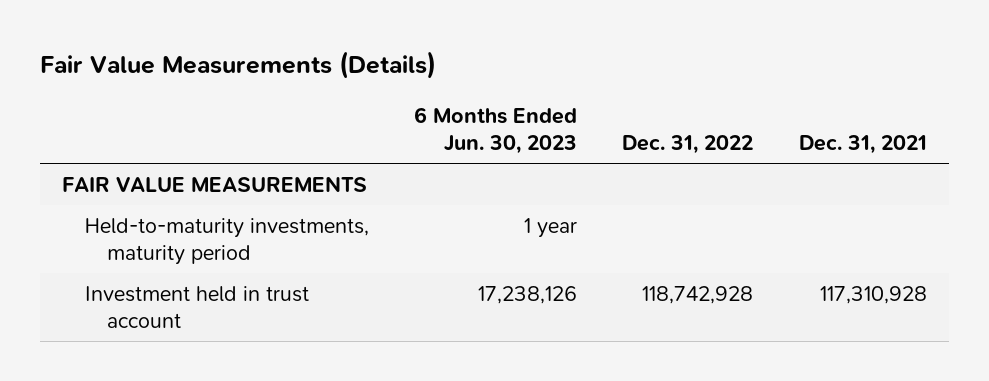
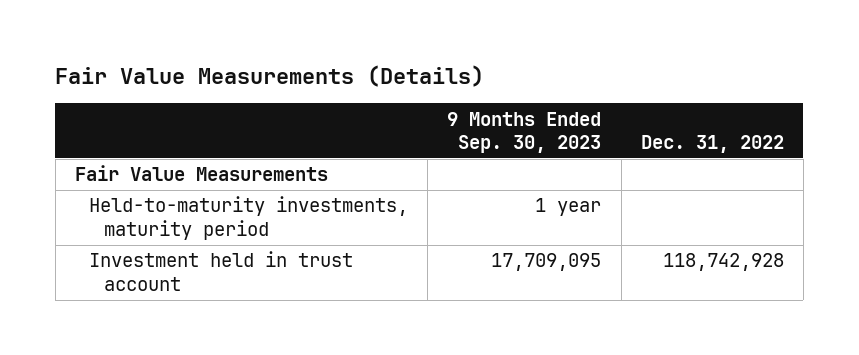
[414,106,578,155] 6 Months Ended Jun. 30, 2023 -> none
[798,135,927,155] Dec. 31, 2021 -> none
none -> [447,111,602,153] 9 Months Ended Sep. 30, 2023
[62,175,368,192] FAIR VALUE MEASUREMENTS -> [74,165,328,182] Fair Value Measurements

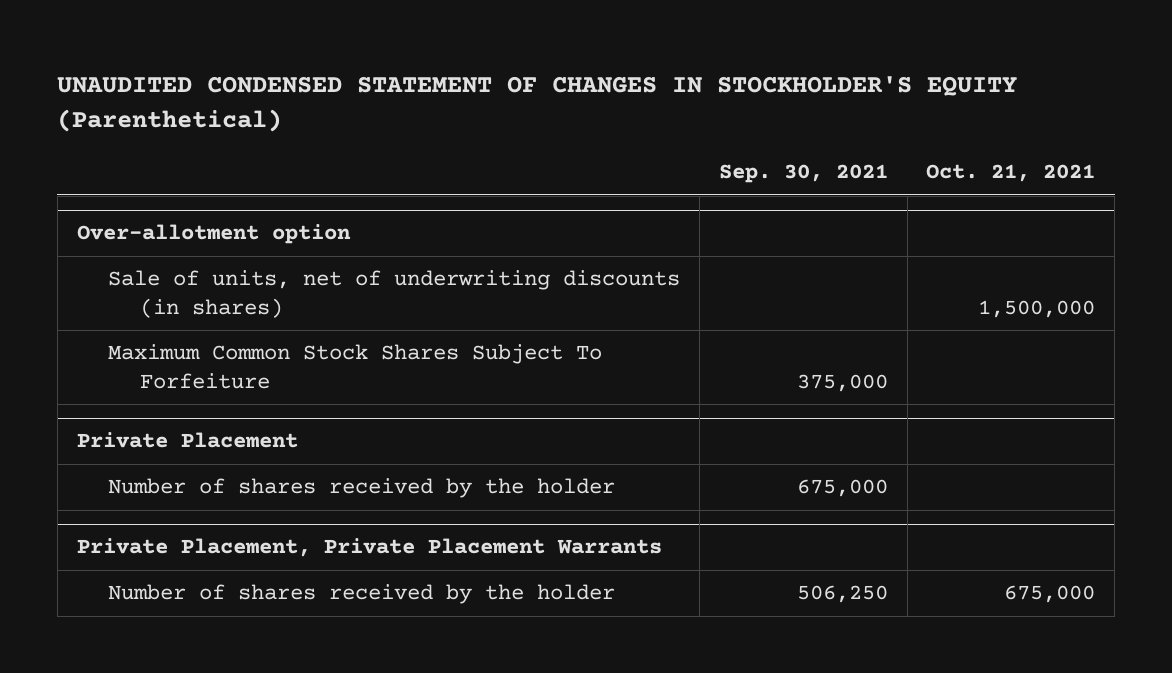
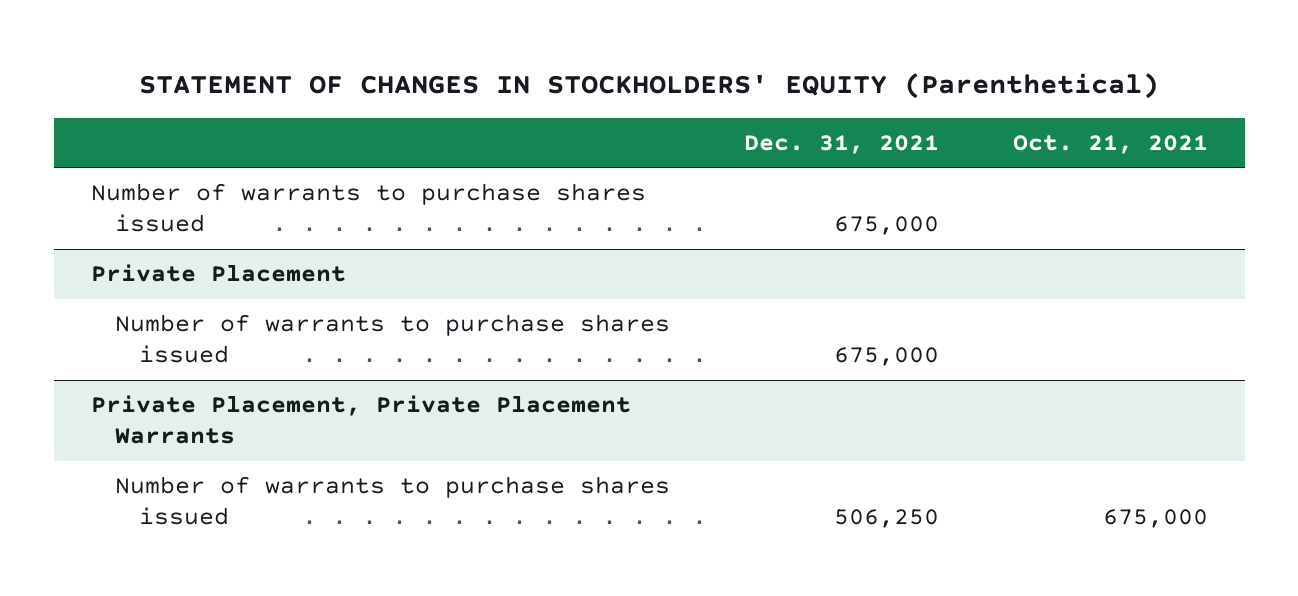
[57,75,1018,132] UNAUDITED CONDENSED STATEMENT OF CHANGES IN STOCKHOLDER'S EQUITY (Parenthetical) -> [139,72,1160,99] STATEMENT OF CHANGES IN STOCKHOLDERS' EQUITY (Parenthetical)
[718,164,888,184] Sep. 30, 2021 -> none
none -> [743,134,939,154] Dec. 31, 2021
[76,224,351,245] Over-allotment option -> none
[108,270,681,318] Sale of units, net of underwriting discounts (in shares) -> none
[108,344,603,389] Maximum Common Stock Shares Subject To Forfeiture -> none
none -> [90,183,646,233] Number of warrants to purchase shares issued
[108,478,616,499] Number of shares received by the holder -> [114,314,670,364] Number of warrants to purchase shares issued
[108,584,616,605] Number of shares received by the holder -> [114,476,670,526] Number of warrants to purchase shares issued

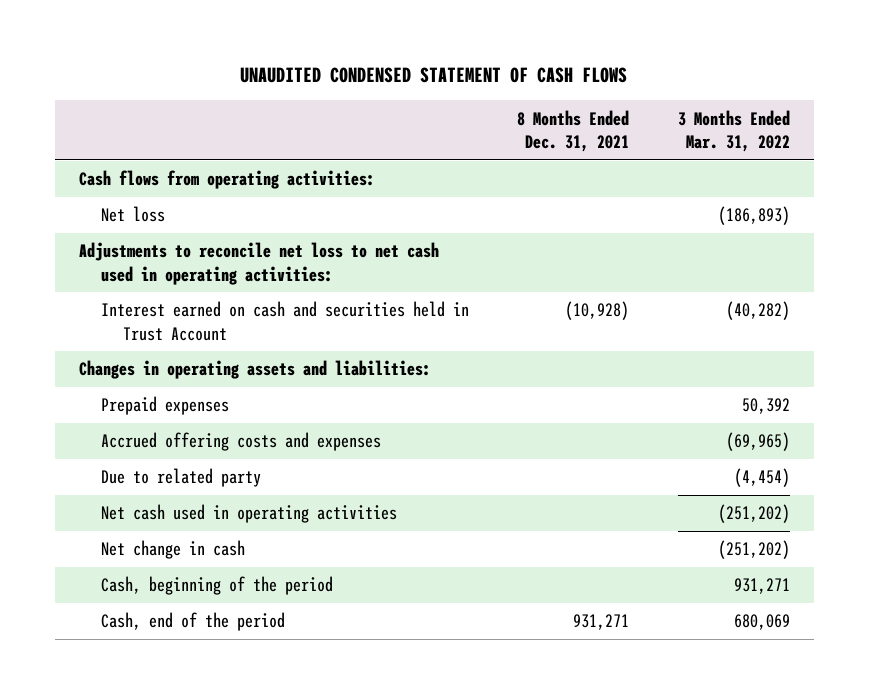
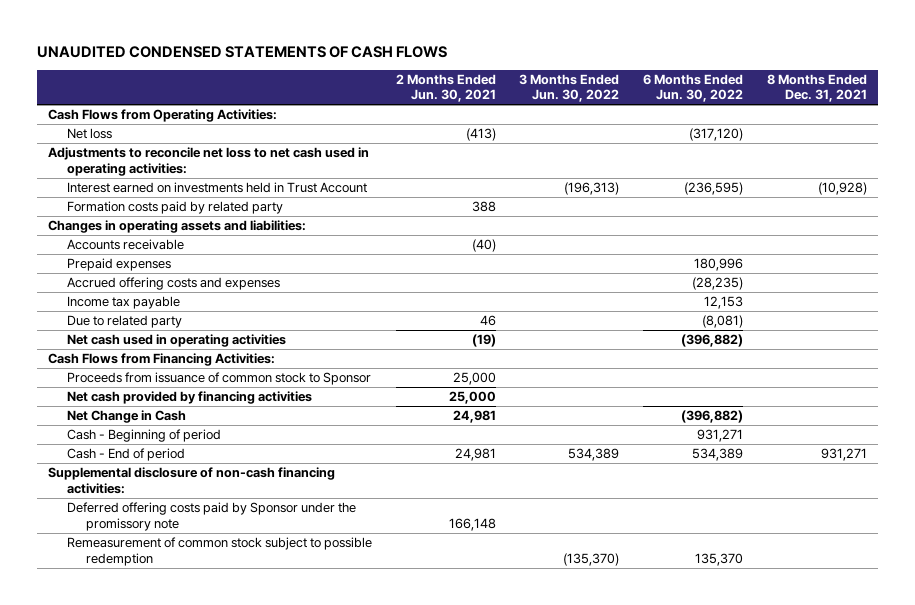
[240,67,628,84] UNAUDITED CONDENSED STATEMENT OF CASH FLOWS -> [36,45,447,58] UNAUDITED CONDENSED STATEMENTS OF CASH FLOWS
[677,109,790,152] 3 Months Ended Mar. 31, 2022 -> none
none -> [395,73,496,103] 2 Months Ended Jun. 30, 2021
none -> [519,73,620,103] 3 Months Ended Jun. 30, 2022
none -> [643,73,744,103] 6 Months Ended Jun. 30, 2022
[78,170,375,190] Cash flows from operating activities: -> [48,109,278,123] Cash Flows from Operating Activities:
[100,301,469,341] Interest earned on cash and securities held in Trust Account -> [67,182,368,194] Interest earned on investments held in Trust Account
none -> [67,201,284,215] Formation costs paid by related party
none -> [67,239,185,251] Accounts receivable
none -> [67,296,181,310] Income tax payable
none -> [48,353,276,367] Cash Flows from Financing Activities:
none -> [67,372,372,386] Proceeds from issuance of common stock to Sponsor
none -> [67,391,313,405] Net cash provided by financing activities
[100,540,245,560] Net change in cash -> [67,410,187,424] Net Change in Cash
[100,576,333,596] Cash, beginning of the period -> [67,429,222,443] Cash - Beginning of period
[100,612,285,632] Cash, end of the period -> [67,448,186,462] Cash - End of period
none -> [48,467,336,494] Supplemental disclosure of non-cash financing activities:
none -> [67,502,357,531] Deferred offering costs paid by Sponsor under the promissory note
none -> [67,537,373,566] Remeasurement of common stock subject to possible redemption

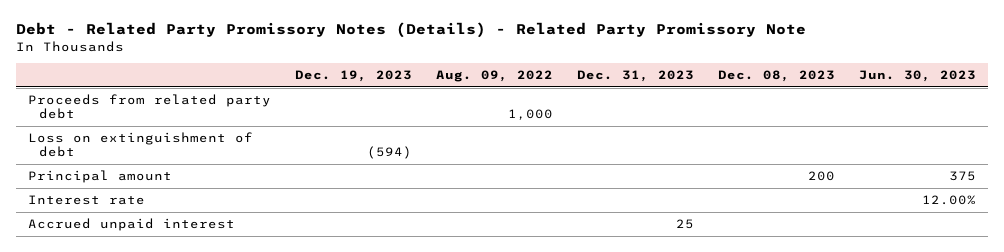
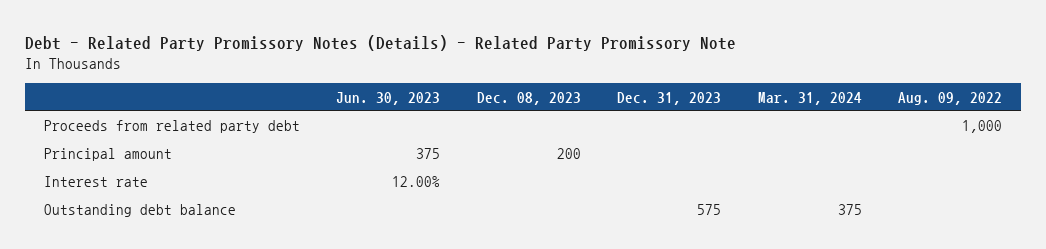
[294,69,412,82] Dec. 19, 2023 -> none
none -> [757,91,862,105] Mar. 31, 2024
[27,132,253,158] Loss on extinguishment of debt -> none
[27,218,235,232] Accrued unpaid interest -> none
none -> [43,204,236,218] Outstanding debt balance

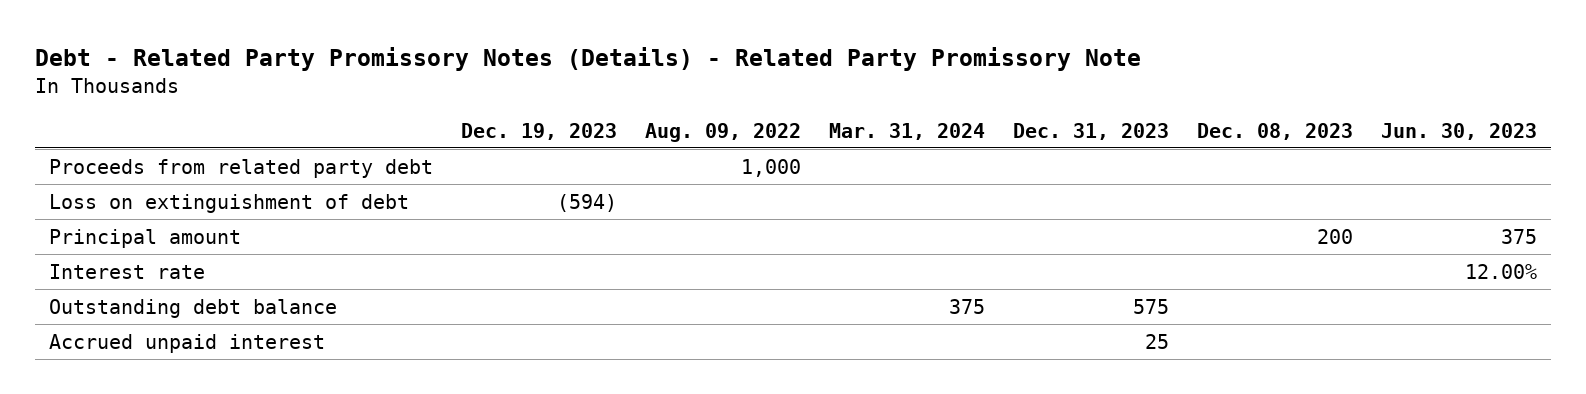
none -> [460,122,617,140] Dec. 19, 2023
none -> [48,193,409,213] Loss on extinguishment of debt
none -> [48,333,325,353] Accrued unpaid interest

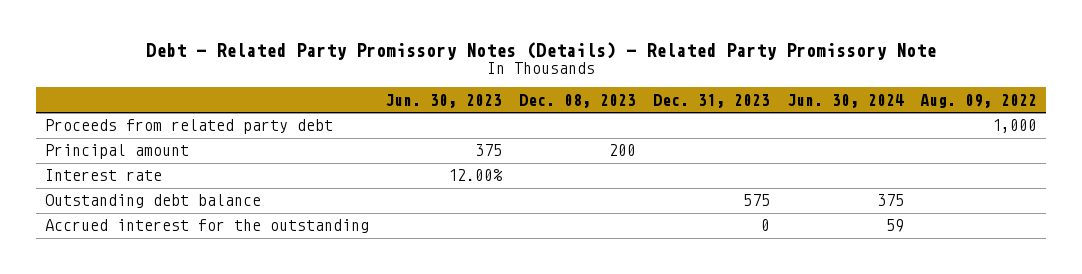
[460,122,617,140] Dec. 19, 2023 -> none
[828,122,985,140] Mar. 31, 2024 -> none
none -> [786,93,904,108] Jun. 30, 2024
[48,193,409,213] Loss on extinguishment of debt -> none
[48,333,325,353] Accrued unpaid interest -> none
none -> [44,219,369,234] Accrued interest for the outstanding

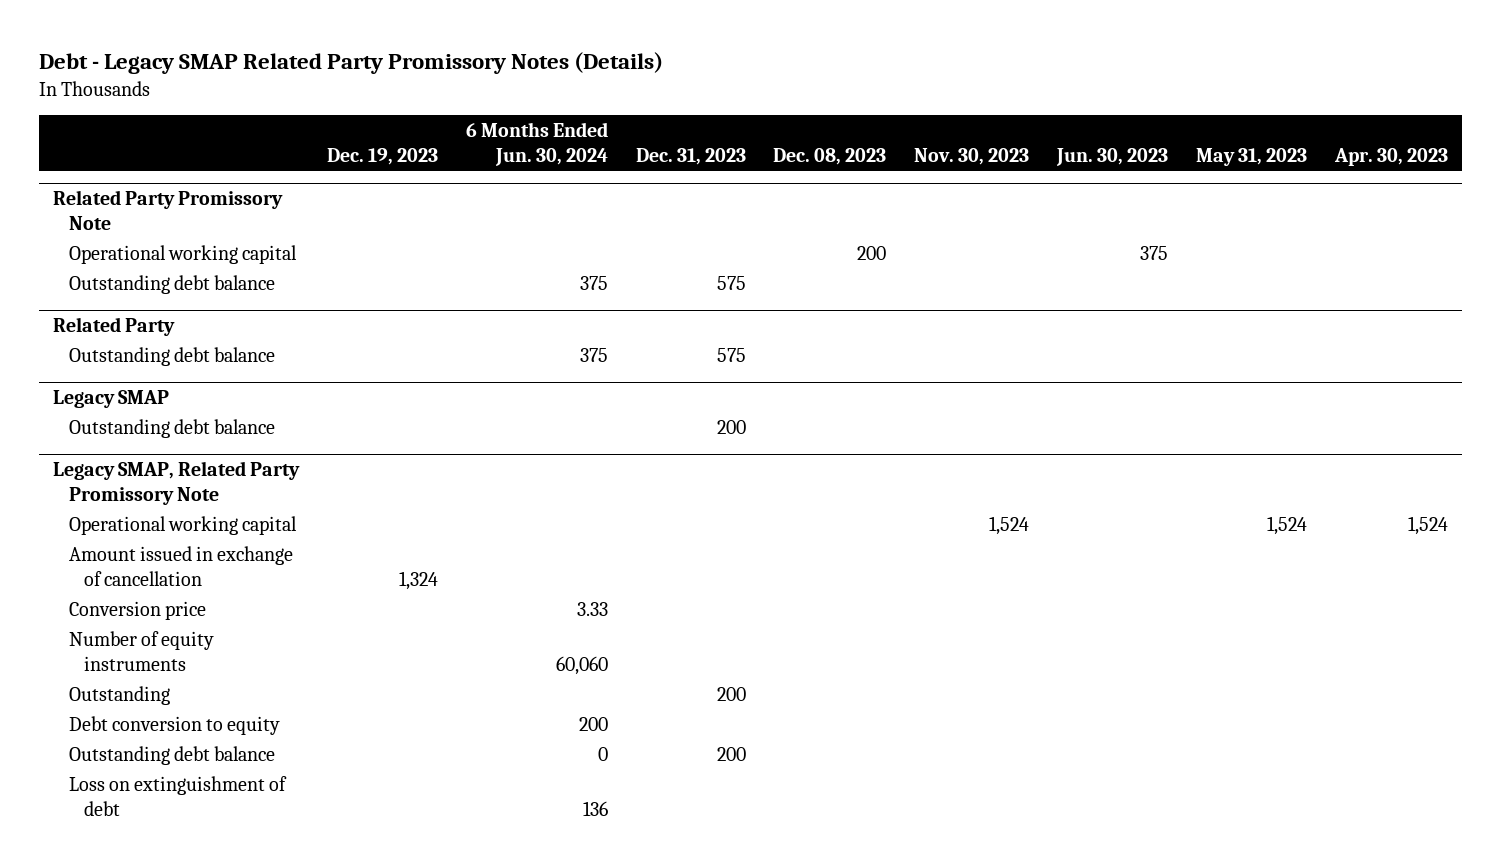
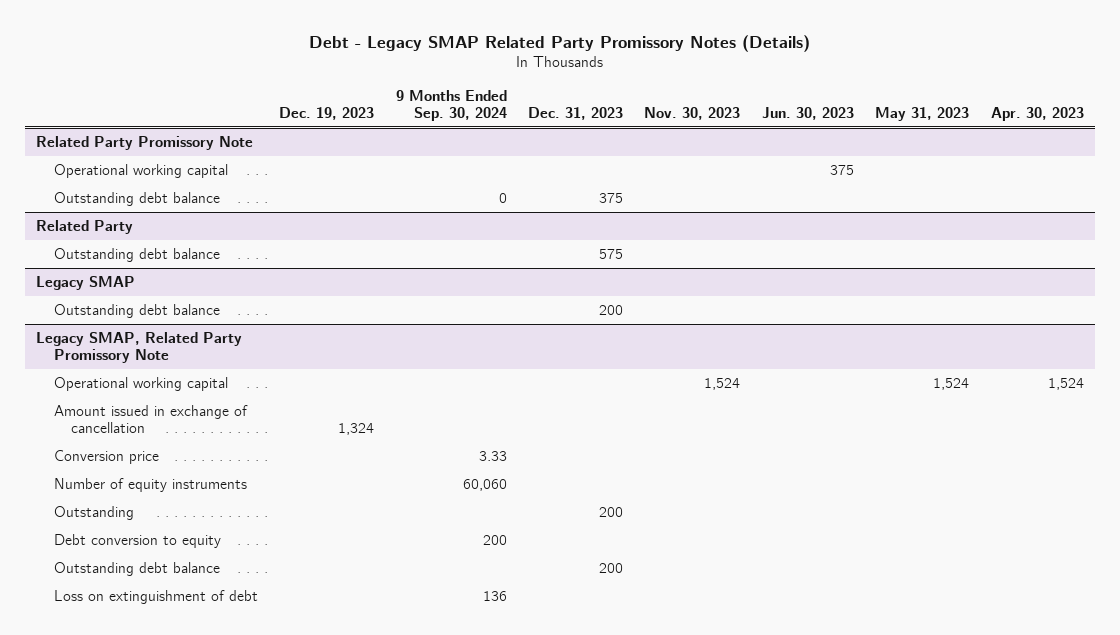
[465,122,608,166] 6 Months Ended Jun. 30, 2024 -> none
[773,147,887,165] Dec. 08, 2023 -> none
none -> [395,89,507,121] 9 Months Ended Sep. 30, 2024
[716,275,746,290] 575 -> [599,192,624,203] 375

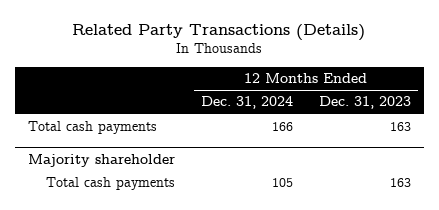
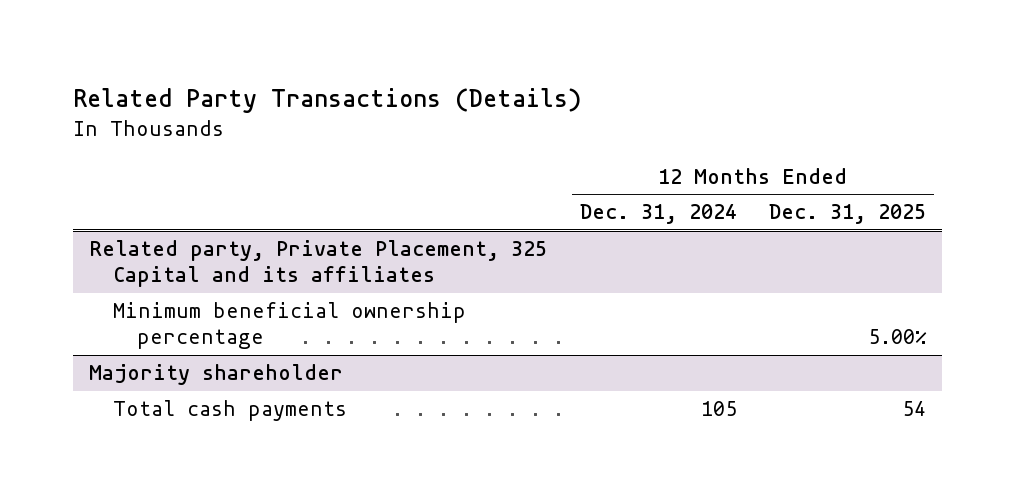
[319,96,412,110] Dec. 31, 2023 -> none
none -> [768,204,926,225] Dec. 31, 2025
[27,121,157,135] Total cash payments -> none
none -> [89,240,548,288] Related party, Private Placement, 325 Capital and its affiliates
none -> [113,302,467,350] Minimum beneficial ownership percentage

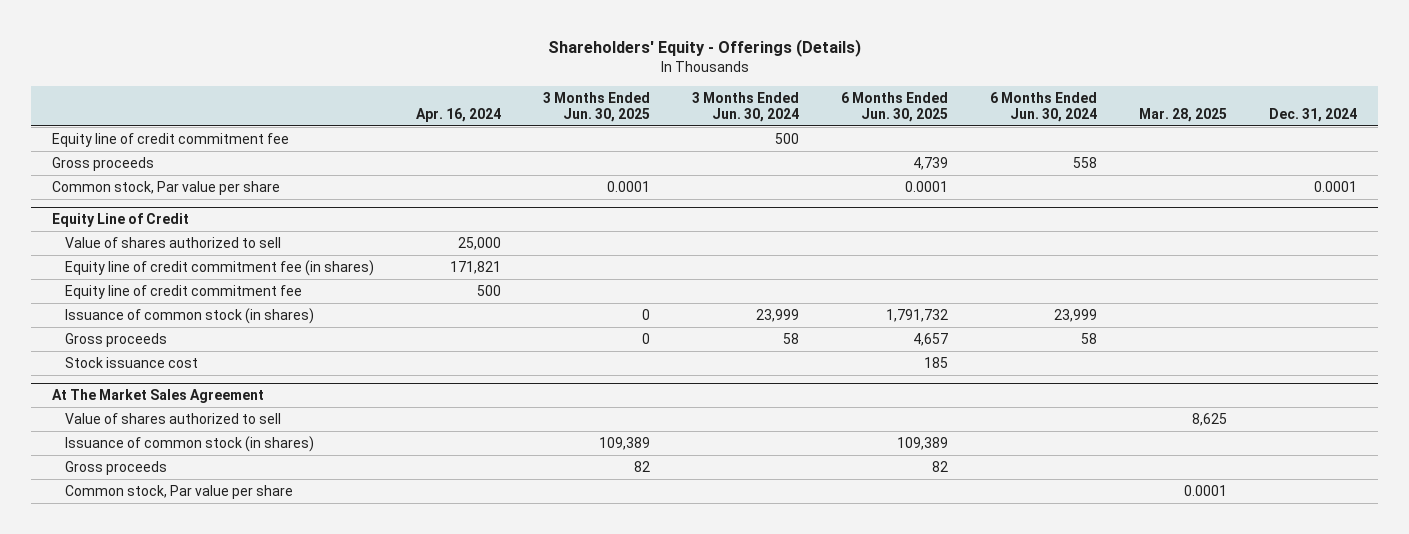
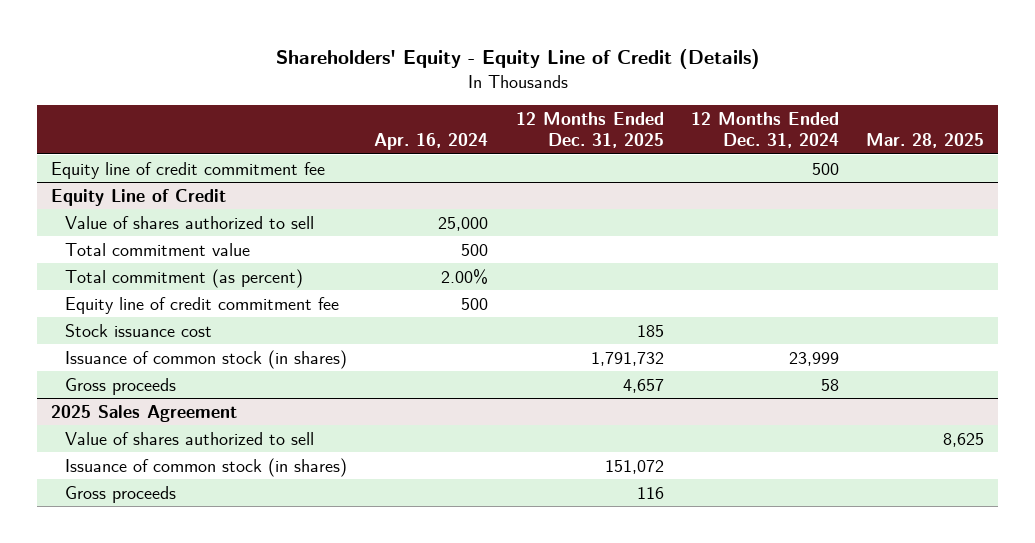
[547,38,861,57] Shareholders' Equity - Offerings (Details) -> [275,49,760,70] Shareholders' Equity - Equity Line of Credit (Details)
[542,91,650,123] 3 Months Ended Jun. 30, 2025 -> none
[691,91,799,123] 3 Months Ended Jun. 30, 2024 -> none
[841,91,949,123] 6 Months Ended Jun. 30, 2025 -> none
[990,91,1098,123] 6 Months Ended Jun. 30, 2024 -> none
[1269,108,1358,123] Dec. 31, 2024 -> none
none -> [515,111,664,149] 12 Months Ended Dec. 31, 2025
none -> [691,111,840,149] 12 Months Ended Dec. 31, 2024
[52,156,155,171] Gross proceeds -> none
[52,180,281,195] Common stock, Par value per share -> none
[64,259,374,276] Equity line of credit commitment fee (in shares) -> none
none -> [64,242,250,256] Total commitment value
none -> [64,268,303,288] Total commitment (as percent)
[64,356,198,368] Stock issuance cost -> [64,323,212,337] Stock issuance cost
[52,389,265,404] At The Market Sales Agreement -> [50,404,237,422] 2025 Sales Agreement
[64,484,293,499] Common stock, Par value per share -> none

